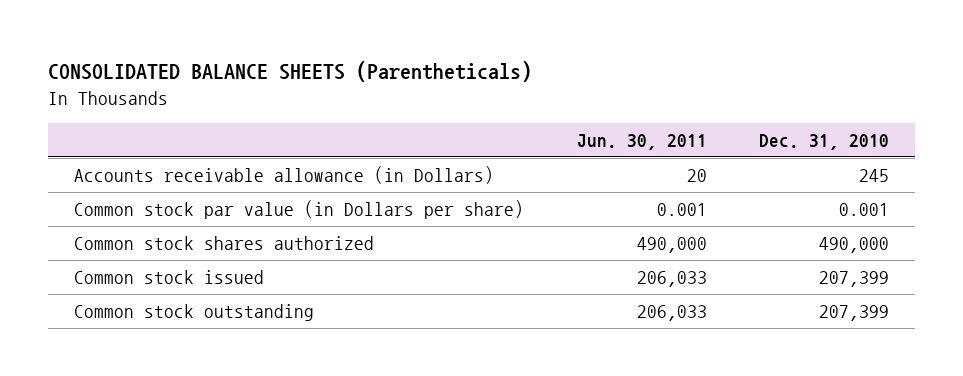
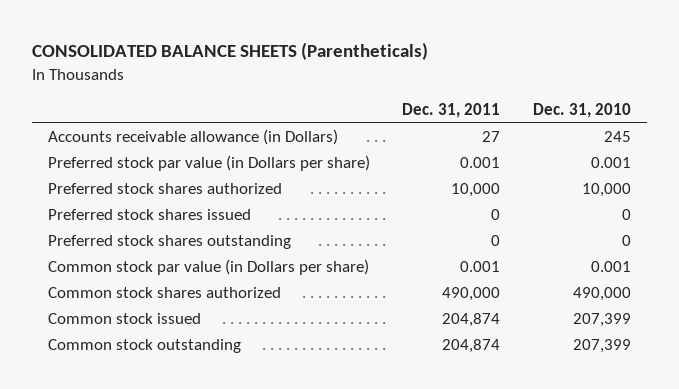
[576,134,707,151] Jun. 30, 2011 -> none
none -> [402,102,501,118] Dec. 31, 2011
none -> [47,154,370,171] Preferred stock par value (in Dollars per share)
none -> [47,182,282,194] Preferred stock shares authorized
none -> [47,208,251,220] Preferred stock shares issued
none -> [47,234,291,249] Preferred stock shares outstanding

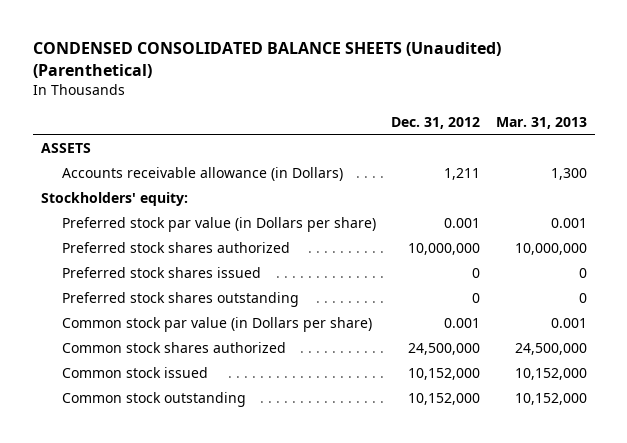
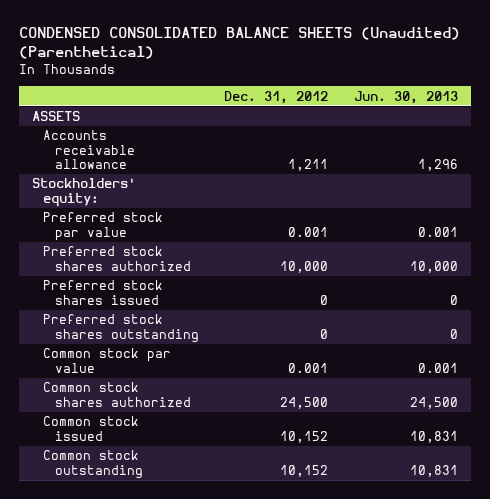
[495,116,587,129] Mar. 31, 2013 -> none
none -> [353,90,458,104] Jun. 30, 2013
[61,166,343,181] Accounts receivable allowance (in Dollars) -> [43,130,135,170] Accounts receivable allowance
[61,216,376,232] Preferred stock par value (in Dollars per share) -> [43,212,164,241] Preferred stock par value
[408,242,481,255] 10,000,000 -> [280,260,329,273] 10,000
[61,316,372,332] Common stock par value (in Dollars per share) -> [43,348,172,373] Common stock par value
[408,342,481,355] 24,500,000 -> [280,396,329,409] 24,500
[408,367,481,380] 10,152,000 -> [280,430,329,443] 10,152
[408,392,481,405] 10,152,000 -> [280,464,329,477] 10,152

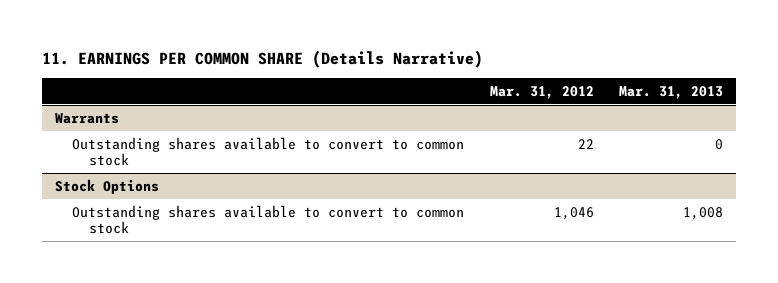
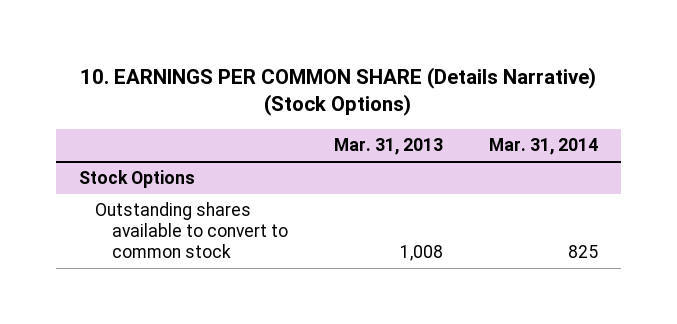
[42,50,484,69] 11. EARNINGS PER COMMON SHARE (Details Narrative) -> [80,66,597,117] 10. EARNINGS PER COMMON SHARE (Details Narrative) (Stock Options)
[489,85,594,99] Mar. 31, 2012 -> none
none -> [488,138,598,156] Mar. 31, 2014
[54,112,119,124] Warrants -> none
[72,136,465,167] Outstanding shares available to convert to common stock -> none

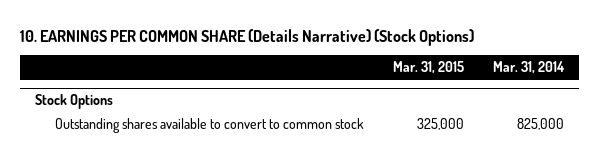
[333,138,443,156] Mar. 31, 2013 -> none
none -> [393,61,465,75] Mar. 31, 2015
[567,244,598,258] 825 -> [517,117,565,130] 825,000

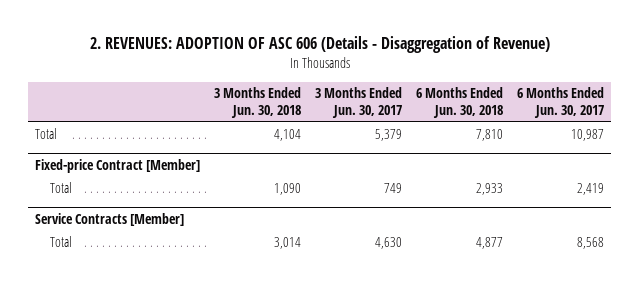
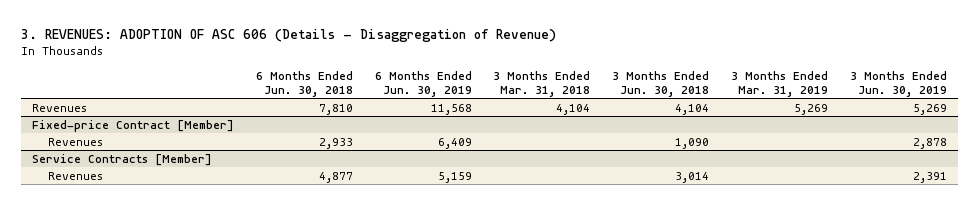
[89,36,550,54] 2. REVENUES: ADOPTION OF ASC 606 (Details - Disaggregation of Revenue) -> [20,29,556,43] 3. REVENUES: ADOPTION OF ASC 606 (Details - Disaggregation of Revenue)
[315,87,403,118] 3 Months Ended Jun. 30, 2017 -> none
[517,87,605,118] 6 Months Ended Jun. 30, 2017 -> none
none -> [374,70,472,97] 6 Months Ended Jun. 30, 2019
none -> [493,70,591,97] 3 Months Ended Mar. 31, 2018
none -> [731,70,829,97] 3 Months Ended Mar. 31, 2019
none -> [850,70,948,97] 3 Months Ended Jun. 30, 2019
[34,127,57,139] Total -> [31,103,87,112] Revenues
[50,181,73,193] Total -> [47,137,103,146] Revenues
[50,235,73,247] Total -> [47,171,103,180] Revenues

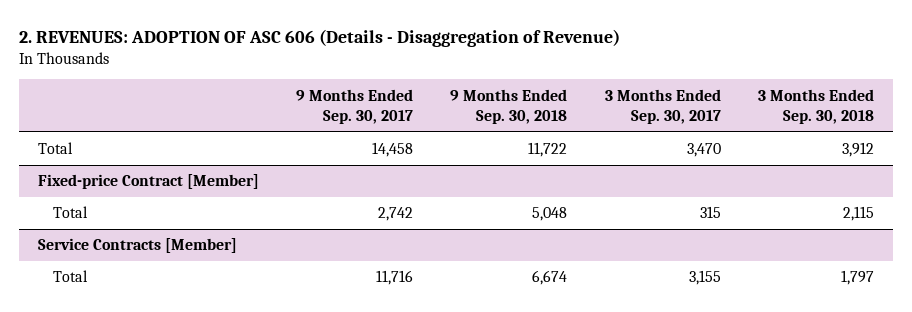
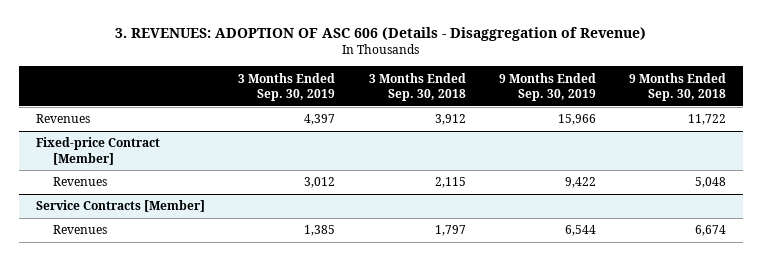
[18,29,620,48] 2. REVENUES: ADOPTION OF ASC 606 (Details - Disaggregation of Revenue) -> [115,26,647,41] 3. REVENUES: ADOPTION OF ASC 606 (Details - Disaggregation of Revenue)
[295,88,413,124] 9 Months Ended Sep. 30, 2017 -> none
[604,88,721,124] 3 Months Ended Sep. 30, 2017 -> none
none -> [238,72,336,102] 3 Months Ended Sep. 30, 2019
none -> [498,72,596,102] 9 Months Ended Sep. 30, 2019
[37,142,73,155] Total -> [35,114,90,124] Revenues
[52,206,88,219] Total -> [53,177,108,187] Revenues
[52,270,88,283] Total -> [53,225,108,235] Revenues

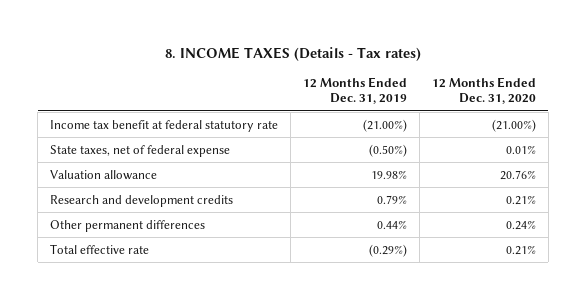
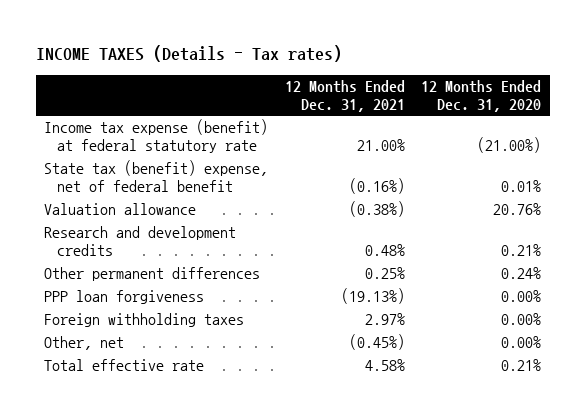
[165,46,422,61] 8. INCOME TAXES (Details - Tax rates) -> [35,45,342,63] INCOME TAXES (Details - Tax rates)
[303,76,408,105] 12 Months Ended Dec. 31, 2019 -> none
none -> [284,79,405,112] 12 Months Ended Dec. 31, 2021
[50,119,279,132] Income tax benefit at federal statutory rate -> [43,119,268,154] Income tax expense (benefit) at federal statutory rate
[50,144,231,157] State taxes, net of federal expense -> [43,160,268,193] State tax (benefit) expense, net of federal benefit
none -> [43,290,204,305] PPP loan forgiveness
none -> [43,313,244,328] Foreign withholding taxes
none -> [43,336,124,351] Other, net

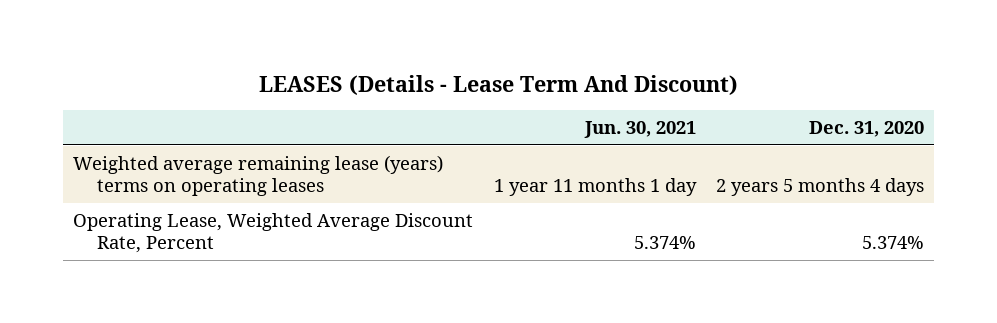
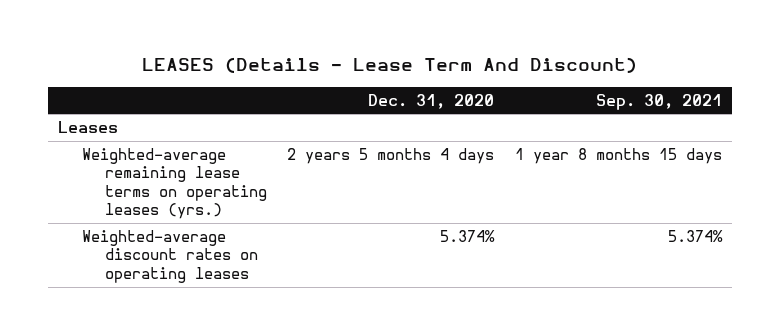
[583,121,696,139] Jun. 30, 2021 -> none
none -> [595,93,722,110] Sep. 30, 2021
none -> [58,121,119,134] Leases
[73,154,444,197] Weighted average remaining lease (years) terms on operating leases -> [81,148,267,220] Weighted-average remaining lease terms on operating leases (yrs.)
[73,212,474,254] Operating Lease, Weighted Average Discount Rate, Percent -> [81,230,258,283] Weighted-average discount rates on operating leases

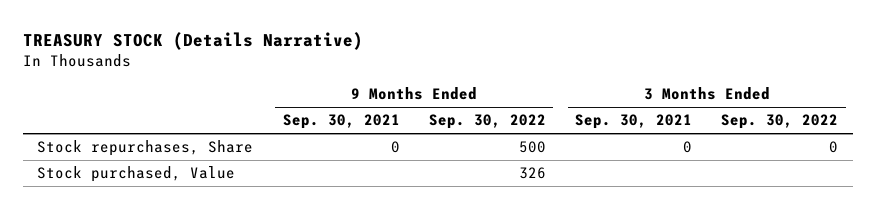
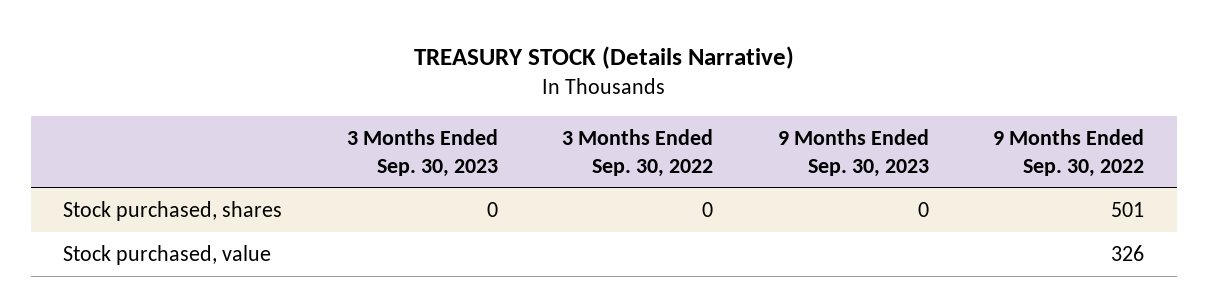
[282,114,400,130] Sep. 30, 2021 -> none
[575,114,693,130] Sep. 30, 2021 -> none
none -> [346,128,498,177] 3 Months Ended Sep. 30, 2023
none -> [777,128,929,177] 9 Months Ended Sep. 30, 2023
[37,140,254,157] Stock repurchases, Share -> [62,200,282,221] Stock purchased, shares
[518,141,546,154] 500 -> [1111,201,1145,217] 501
[37,166,236,183] Stock purchased, Value -> [62,244,271,265] Stock purchased, value

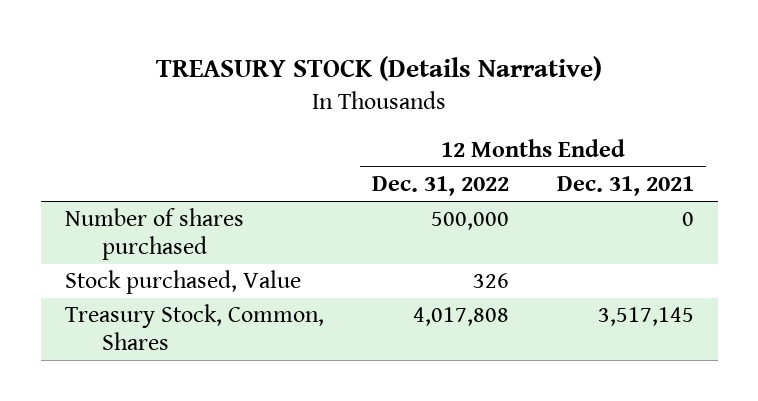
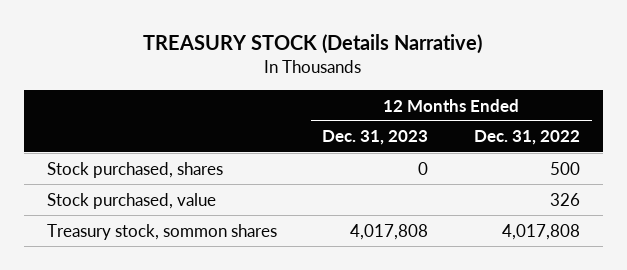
[556,176,694,197] Dec. 31, 2021 -> none
none -> [322,130,429,146] Dec. 31, 2023
[64,208,244,261] Number of shares purchased -> [46,161,223,178] Stock purchased, shares
[430,212,509,231] 500,000 -> [550,161,581,175] 500
[64,270,301,295] Stock purchased, Value -> [46,192,216,209] Stock purchased, value
[64,304,324,351] Treasury Stock, Common, Shares -> [46,223,277,240] Treasury stock, sommon shares

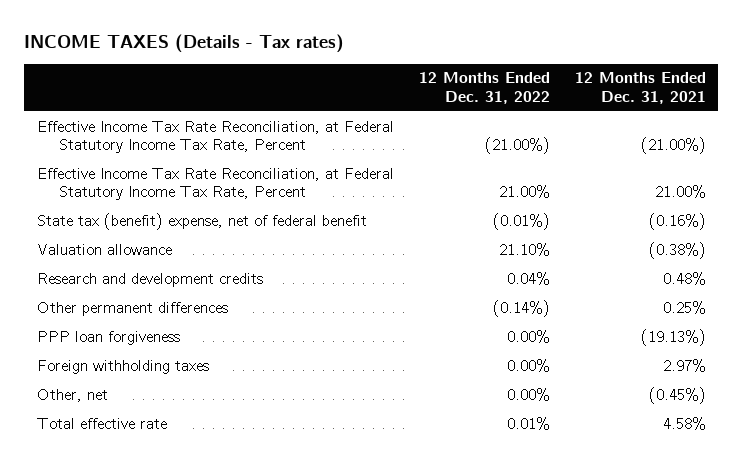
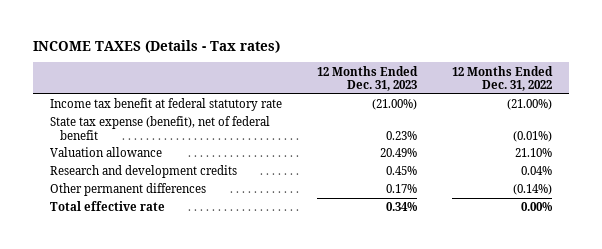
[574,72,706,104] 12 Months Ended Dec. 31, 2021 -> none
none -> [316,65,418,92] 12 Months Ended Dec. 31, 2023
[36,167,394,201] Effective Income Tax Rate Reconciliation, at Federal Statutory Income Tax Rate, Percent -> none
[36,120,394,154] Effective Income Tax Rate Reconciliation, at Federal Statutory Income Tax Rate, Percent -> [49,98,282,112] Income tax benefit at federal statutory rate
[36,212,367,230] State tax (benefit) expense, net of federal benefit -> [49,116,270,140] State tax expense (benefit), net of federal benefit
[36,330,180,345] PPP loan forgiveness -> none
[36,359,209,374] Foreign withholding taxes -> none
[36,388,108,402] Other, net -> none
[506,416,550,430] 0.01% -> [520,202,553,212] 0.00%

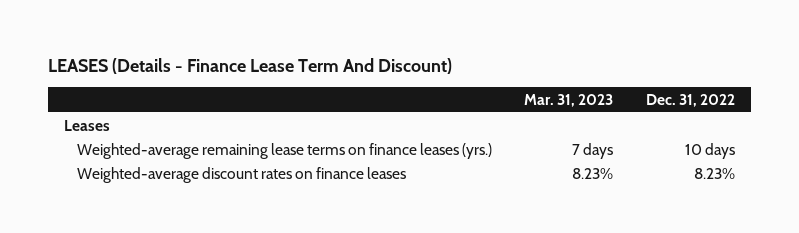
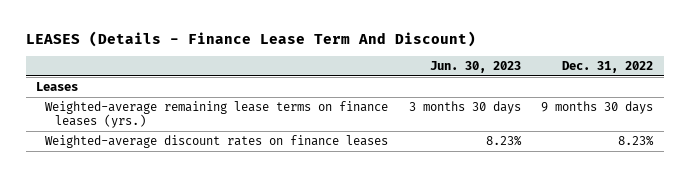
[524,93,614,107] Mar. 31, 2023 -> none
none -> [429,61,521,74] Jun. 30, 2023
[684,142,735,159] 10 days -> [541,100,654,114] 9 months 30 days

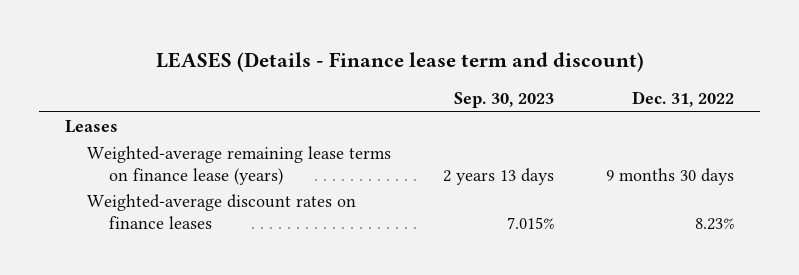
[25,31,476,48] LEASES (Details - Finance Lease Term And Discount) -> [155,51,644,72] LEASES (Details - Finance lease term and discount)
[429,61,521,74] Jun. 30, 2023 -> none
none -> [454,92,555,109] Sep. 30, 2023
[45,100,389,129] Weighted-average remaining lease terms on finance leases (yrs.) -> [86,146,391,185] Weighted-average remaining lease terms on finance lease (years)

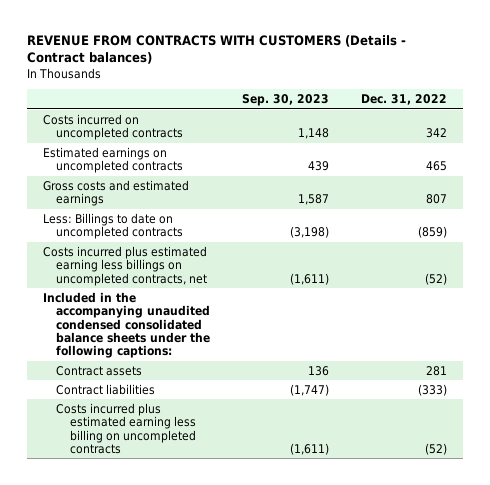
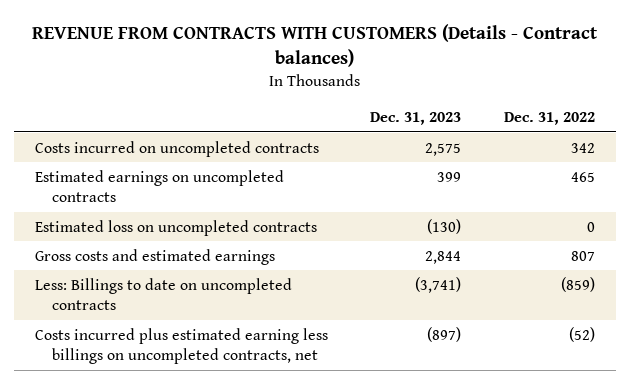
[242,94,330,107] Sep. 30, 2023 -> none
none -> [370,112,462,126] Dec. 31, 2023
none -> [35,219,318,236] Estimated loss on uncompleted contracts
[42,291,211,359] Included in the accompanying unaudited condensed consolidated balance sheets under the following captions: -> none
[56,365,143,376] Contract assets -> none
[56,383,156,395] Contract liabilities -> none
[56,402,196,454] Costs incurred plus estimated earning less billing on uncompleted contracts -> none

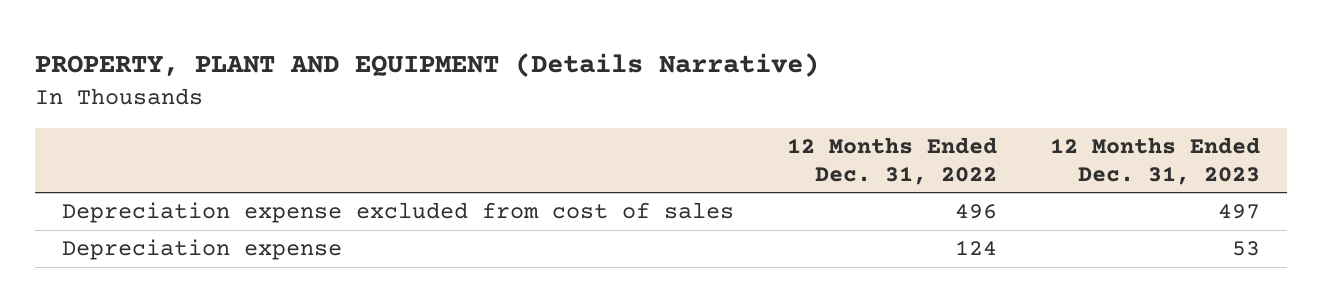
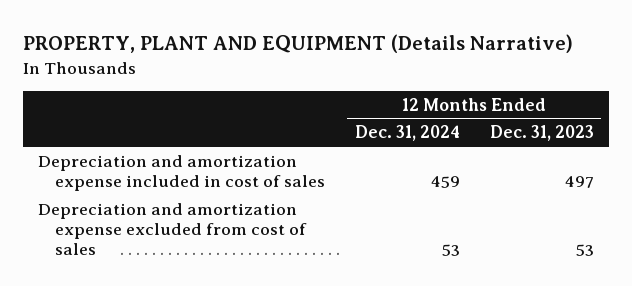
[787,137,998,185] 12 Months Ended Dec. 31, 2022 -> none
none -> [354,125,460,142] Dec. 31, 2024
[62,202,735,224] Depreciation expense excluded from cost of sales -> [38,154,325,192] Depreciation and amortization expense included in cost of sales
[62,239,343,261] Depreciation expense -> [38,202,307,256] Depreciation and amortization expense excluded from cost of sales

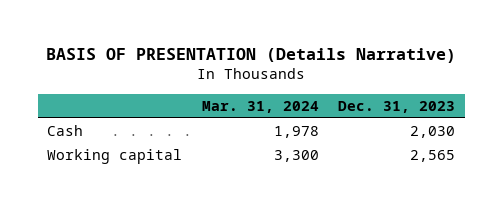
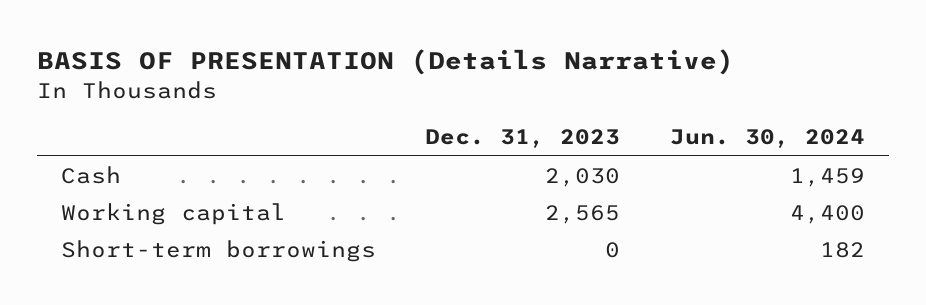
[201,100,319,113] Mar. 31, 2024 -> none
none -> [669,129,865,149] Jun. 30, 2024
none -> [61,239,377,262] Short-term borrowings

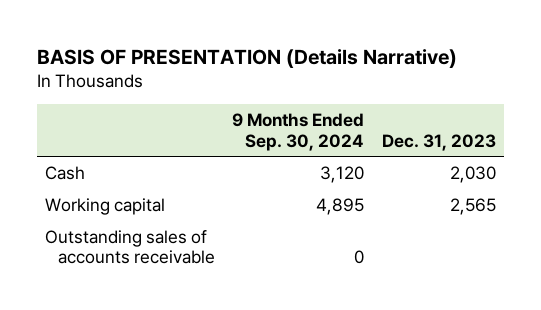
[669,129,865,149] Jun. 30, 2024 -> none
none -> [232,113,365,151] 9 Months Ended Sep. 30, 2024
[61,239,377,262] Short-term borrowings -> none
none -> [45,229,215,265] Outstanding sales of accounts receivable

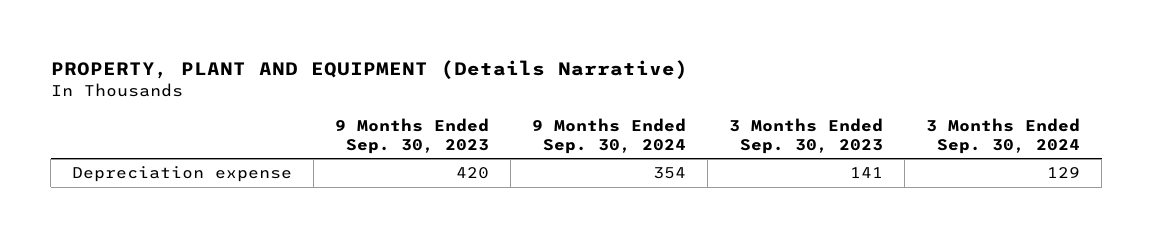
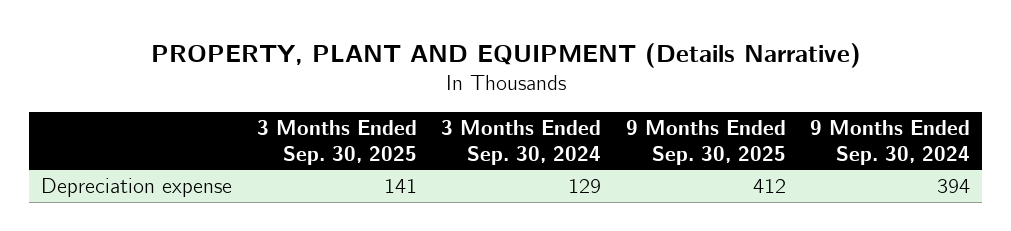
[335,117,490,154] 9 Months Ended Sep. 30, 2023 -> none
[729,117,884,154] 3 Months Ended Sep. 30, 2023 -> none
none -> [256,119,417,165] 3 Months Ended Sep. 30, 2025
none -> [625,119,786,165] 9 Months Ended Sep. 30, 2025
[653,167,687,180] 354 -> [937,179,971,194] 394

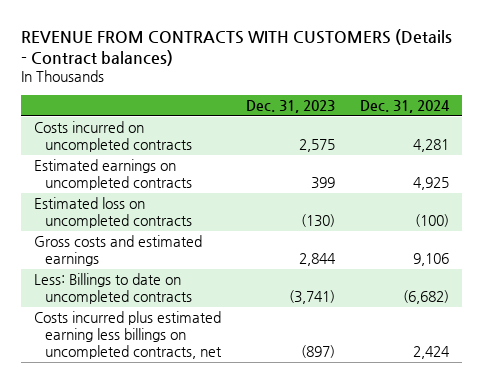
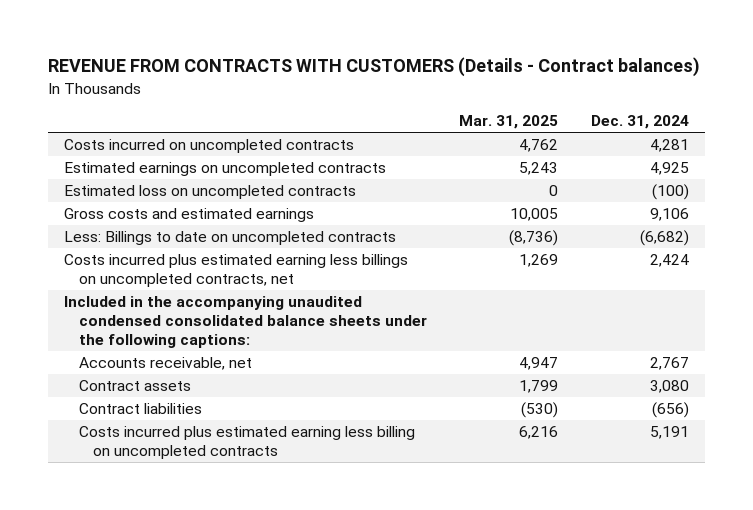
[246,99,336,113] Dec. 31, 2023 -> none
none -> [459,115,559,130] Mar. 31, 2025
none -> [64,296,427,348] Included in the accompanying unaudited condensed consolidated balance sheets under the following captions:
none -> [78,357,252,371] Accounts receivable, net
none -> [78,380,191,392] Contract assets
none -> [78,403,202,415] Contract liabilities
none -> [78,426,415,459] Costs incurred plus estimated earning less billing on uncompleted contracts

